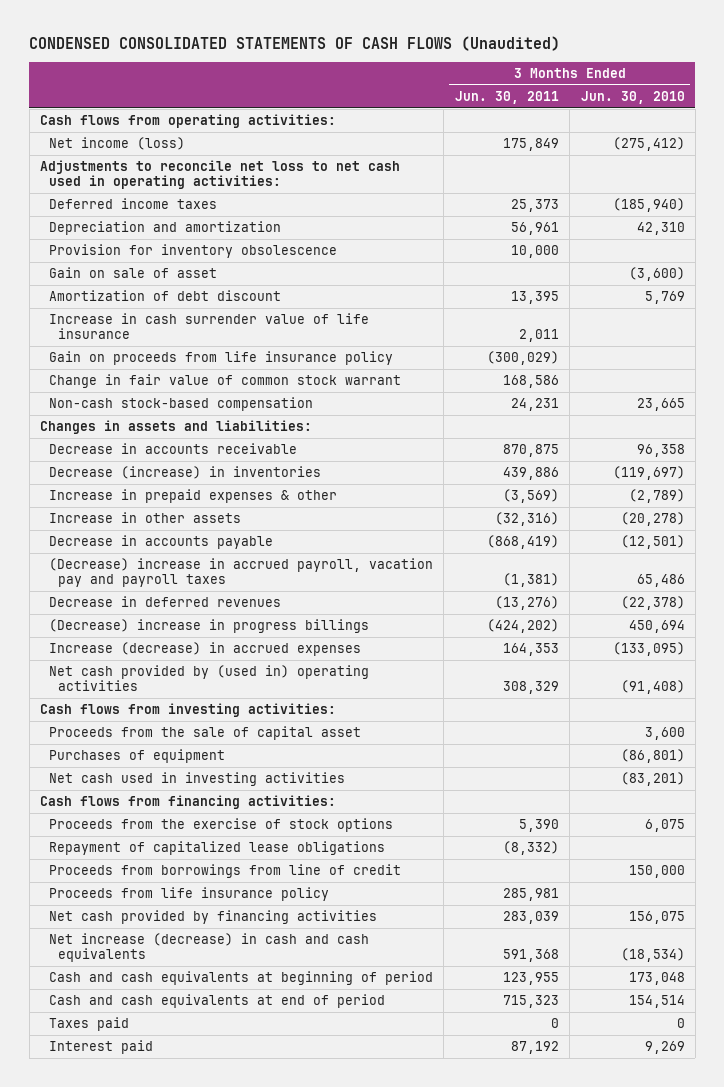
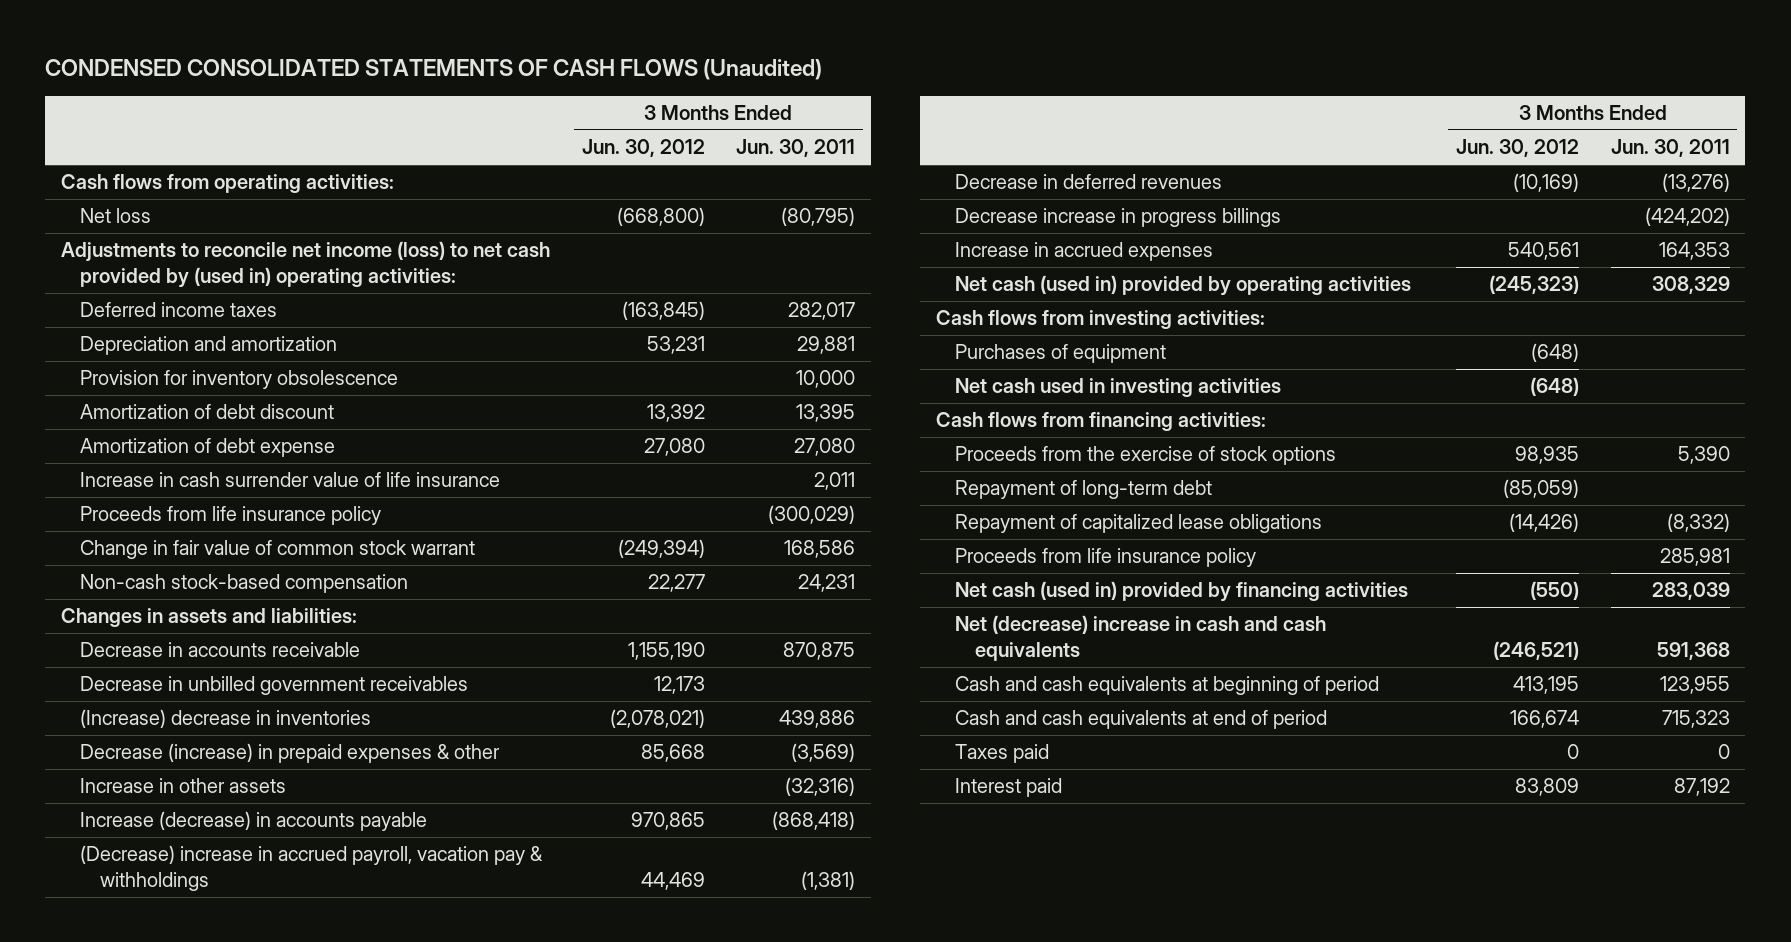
[580,91,685,105] Jun. 30, 2010 -> none
none -> [581,139,705,158] Jun. 30, 2012
[49,137,186,151] Net income (loss) -> [80,208,152,224] Net loss
[502,138,559,152] 175,849 -> [780,207,855,227] (80,795)
[39,160,400,190] Adjustments to reconcile net loss to net cash used in operating activities: -> [61,241,551,288] Adjustments to reconcile net income (loss) to net cash provided by (used in) operating activities:
[510,199,559,213] 25,373 -> [787,302,855,321] 282,017
[510,222,559,236] 56,961 -> [796,336,855,355] 29,881
[49,267,218,279] Gain on sale of asset -> none
none -> [80,438,336,458] Amortization of debt expense
[49,351,394,366] Gain on proceeds from life insurance policy -> [80,506,382,526] Proceeds from life insurance policy
none -> [80,676,469,696] Decrease in unbilled government receivables
[49,466,322,480] Decrease (increase) in inventories -> [80,709,372,729] (Increase) decrease in inventories
[49,489,338,504] Increase in prepaid expenses & other -> [80,743,501,764] Decrease (increase) in prepaid expenses & other
[49,535,274,550] Decrease in accounts payable -> [80,811,428,832] Increase (decrease) in accounts payable
[486,535,559,550] (868,419) -> [771,811,855,831] (868,418)
[49,558,434,588] (Decrease) increase in accrued payroll, vacation pay and payroll taxes -> [80,845,544,891] (Decrease) increase in accrued payroll, vacation pay & withholdings
[49,619,370,634] (Decrease) increase in progress billings -> [955,208,1282,228] Decrease increase in progress billings
[49,642,362,657] Increase (decrease) in accrued expenses -> [955,242,1214,262] Increase in accrued expenses
[49,665,370,692] Net cash provided by (used in) operating activities -> [955,275,1412,297] Net cash (used in) provided by operating activities
[49,726,362,741] Proceeds from the sale of capital asset -> none
none -> [955,480,1213,500] Repayment of long-term debt
[49,864,402,879] Proceeds from borrowings from line of credit -> none
[49,910,378,925] Net cash provided by financing activities -> [955,581,1409,603] Net cash (used in) provided by financing activities
[49,933,370,963] Net increase (decrease) in cash and cash equivalents -> [955,615,1327,661] Net (decrease) increase in cash and cash equivalents

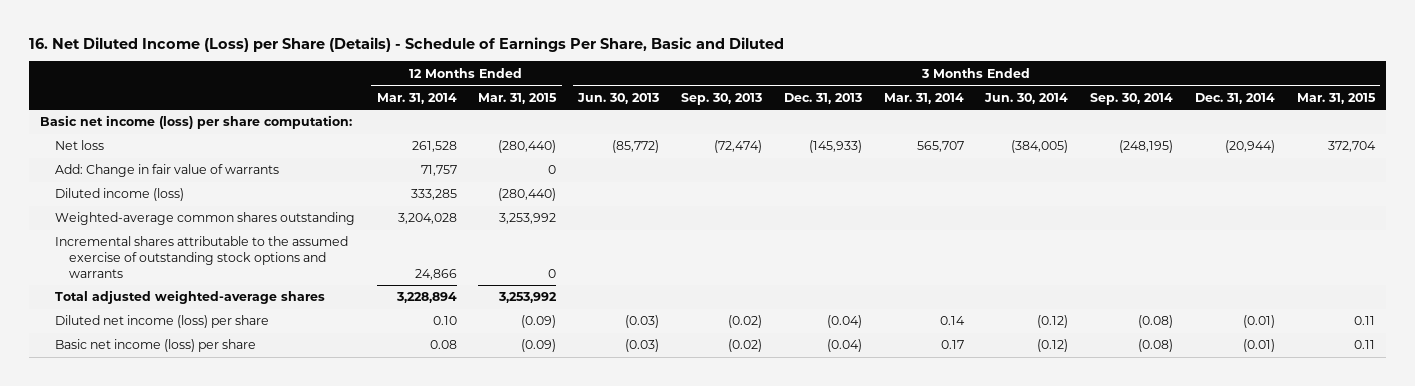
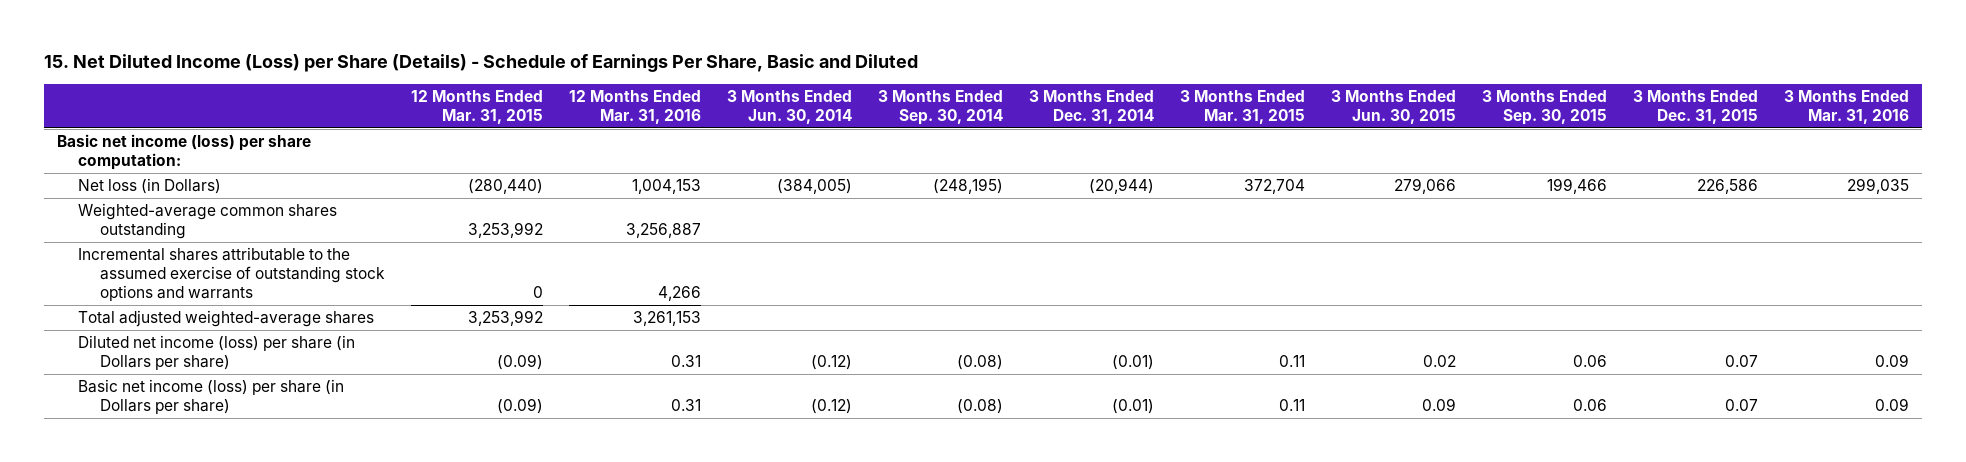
[29,36,785,52] 16. Net Diluted Income (Loss) per Share (Details) - Schedule of Earnings Per Share, Basic and Diluted -> [44,54,919,73] 15. Net Diluted Income (Loss) per Share (Details) - Schedule of Earnings Per Share, Basic and Diluted
[376,92,457,104] Mar. 31, 2014 -> none
[577,92,660,104] Jun. 30, 2013 -> none
[680,92,762,105] Sep. 30, 2013 -> none
[783,92,862,104] Dec. 31, 2013 -> none
[883,92,964,104] Mar. 31, 2014 -> none
none -> [568,89,701,124] 12 Months Ended Mar. 31, 2016
none -> [1330,89,1456,124] 3 Months Ended Jun. 30, 2015
none -> [1481,89,1607,125] 3 Months Ended Sep. 30, 2015
none -> [1632,89,1758,124] 3 Months Ended Dec. 31, 2015
none -> [1783,89,1909,124] 3 Months Ended Mar. 31, 2016
[54,164,279,178] Add: Change in fair value of warrants -> none
[54,188,184,202] Diluted income (loss) -> none
[54,140,104,151] Net loss -> [78,178,222,195] Net loss (in Dollars)
[54,315,269,329] Diluted net income (loss) per share -> [78,335,356,371] Diluted net income (loss) per share (in Dollars per share)
[54,339,256,353] Basic net income (loss) per share -> [78,379,345,415] Basic net income (loss) per share (in Dollars per share)

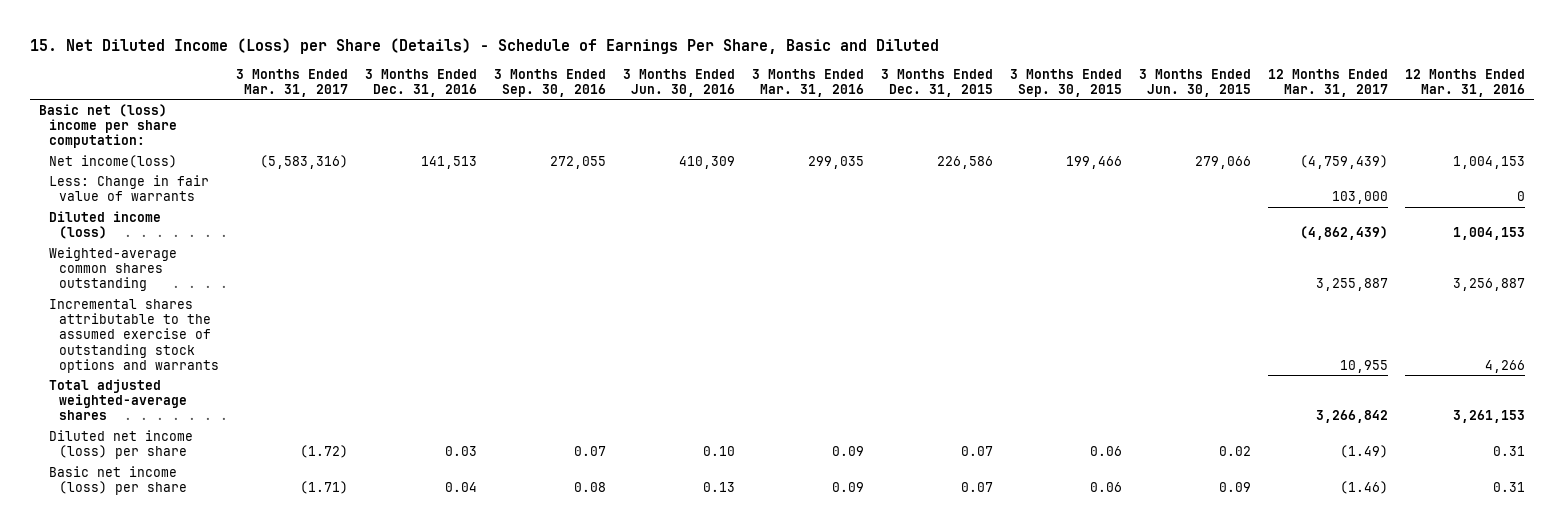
[410,89,543,124] 12 Months Ended Mar. 31, 2015 -> none
[726,89,852,124] 3 Months Ended Jun. 30, 2014 -> none
[877,89,1003,125] 3 Months Ended Sep. 30, 2014 -> none
[1028,89,1154,124] 3 Months Ended Dec. 31, 2014 -> none
[1179,89,1305,124] 3 Months Ended Mar. 31, 2015 -> none
none -> [236,68,349,98] 3 Months Ended Mar. 31, 2017
none -> [365,68,478,98] 3 Months Ended Dec. 31, 2016
none -> [494,68,607,98] 3 Months Ended Sep. 30, 2016
none -> [623,68,736,98] 3 Months Ended Jun. 30, 2016
none -> [1268,68,1389,98] 12 Months Ended Mar. 31, 2017
[57,134,312,171] Basic net income (loss) per share computation: -> [38,103,177,149] Basic net (loss) income per share computation:
[78,178,222,195] Net loss (in Dollars) -> [48,154,177,168] Net income(loss)
none -> [48,174,209,202] Less: Change in fair value of warrants
none -> [48,210,161,240] Diluted income (loss)
[78,335,356,371] Diluted net income (loss) per share (in Dollars per share) -> [48,429,193,460] Diluted net income (loss) per share
[78,379,345,415] Basic net income (loss) per share (in Dollars per share) -> [48,465,188,496] Basic net income (loss) per share

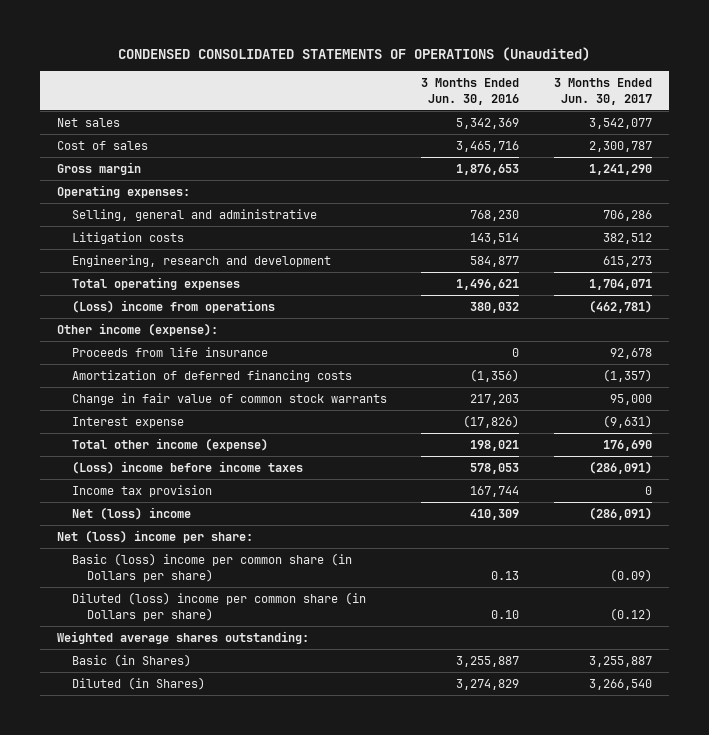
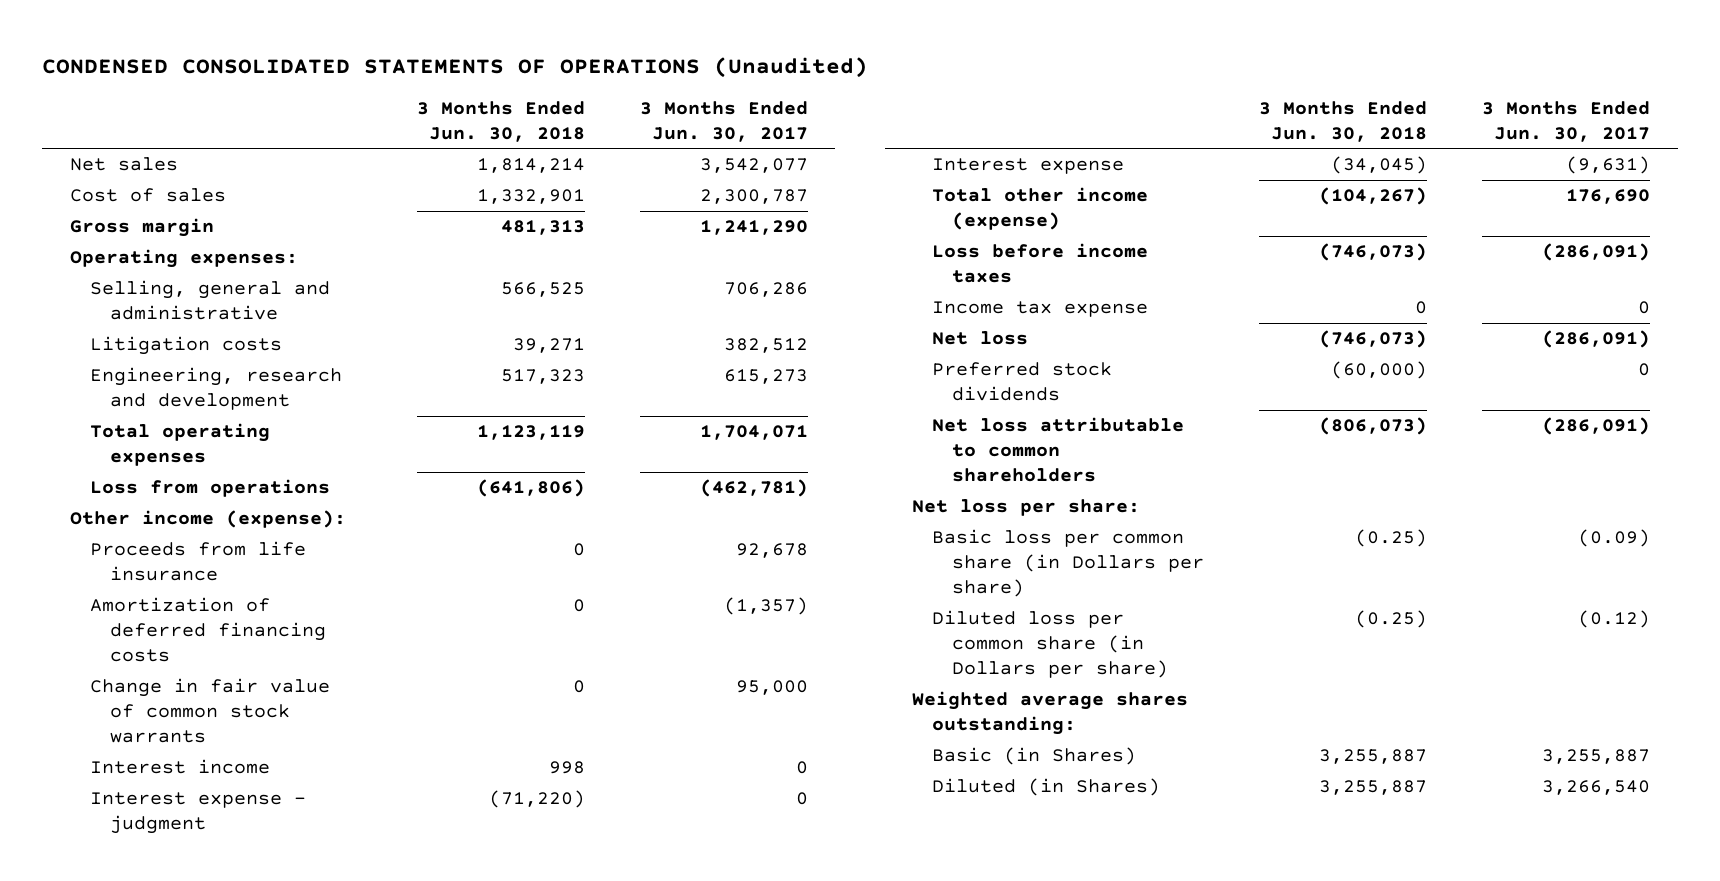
[421,78,520,105] 3 Months Ended Jun. 30, 2016 -> none
none -> [416,100,585,143] 3 Months Ended Jun. 30, 2018
[71,300,275,314] (Loss) income from operations -> [89,479,330,498] Loss from operations
none -> [89,759,270,775] Interest income
none -> [89,792,306,835] Interest expense - judgment
[71,461,303,475] (Loss) income before income taxes -> [932,243,1149,284] Loss before income taxes
[71,485,212,498] Income tax provision -> [932,301,1149,318] Income tax expense
[71,507,191,521] Net (loss) income -> [932,331,1029,346] Net loss
none -> [932,362,1113,402] Preferred stock dividends
none -> [932,417,1185,483] Net loss attributable to common shareholders
[56,530,253,544] Net (loss) income per share: -> [912,499,1141,517] Net loss per share:
[71,553,352,582] Basic (loss) income per common share (in Dollars per share) -> [932,529,1205,598] Basic loss per common share (in Dollars per share)
[71,592,366,621] Diluted (loss) income per common share (in Dollars per share) -> [932,610,1169,679] Diluted loss per common share (in Dollars per share)

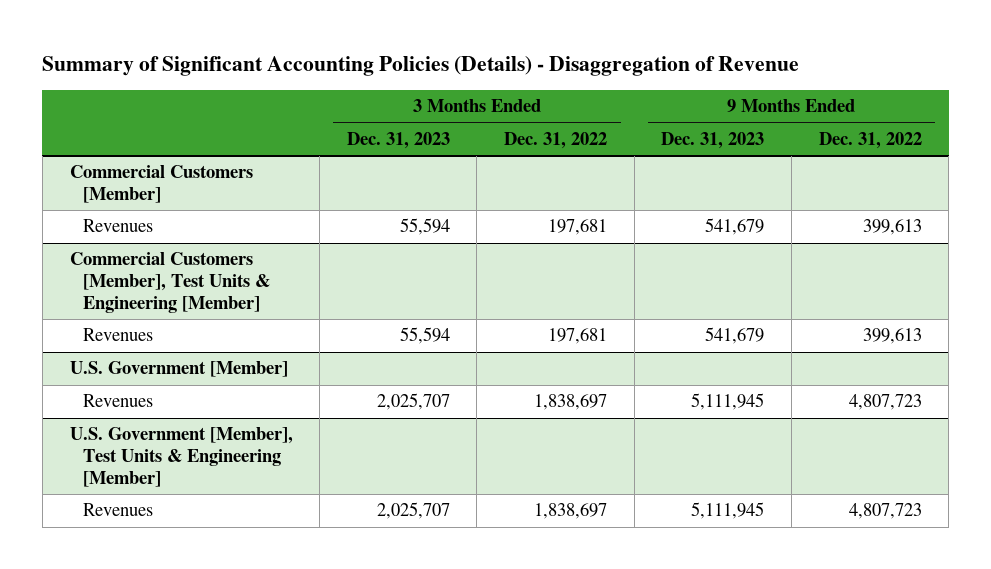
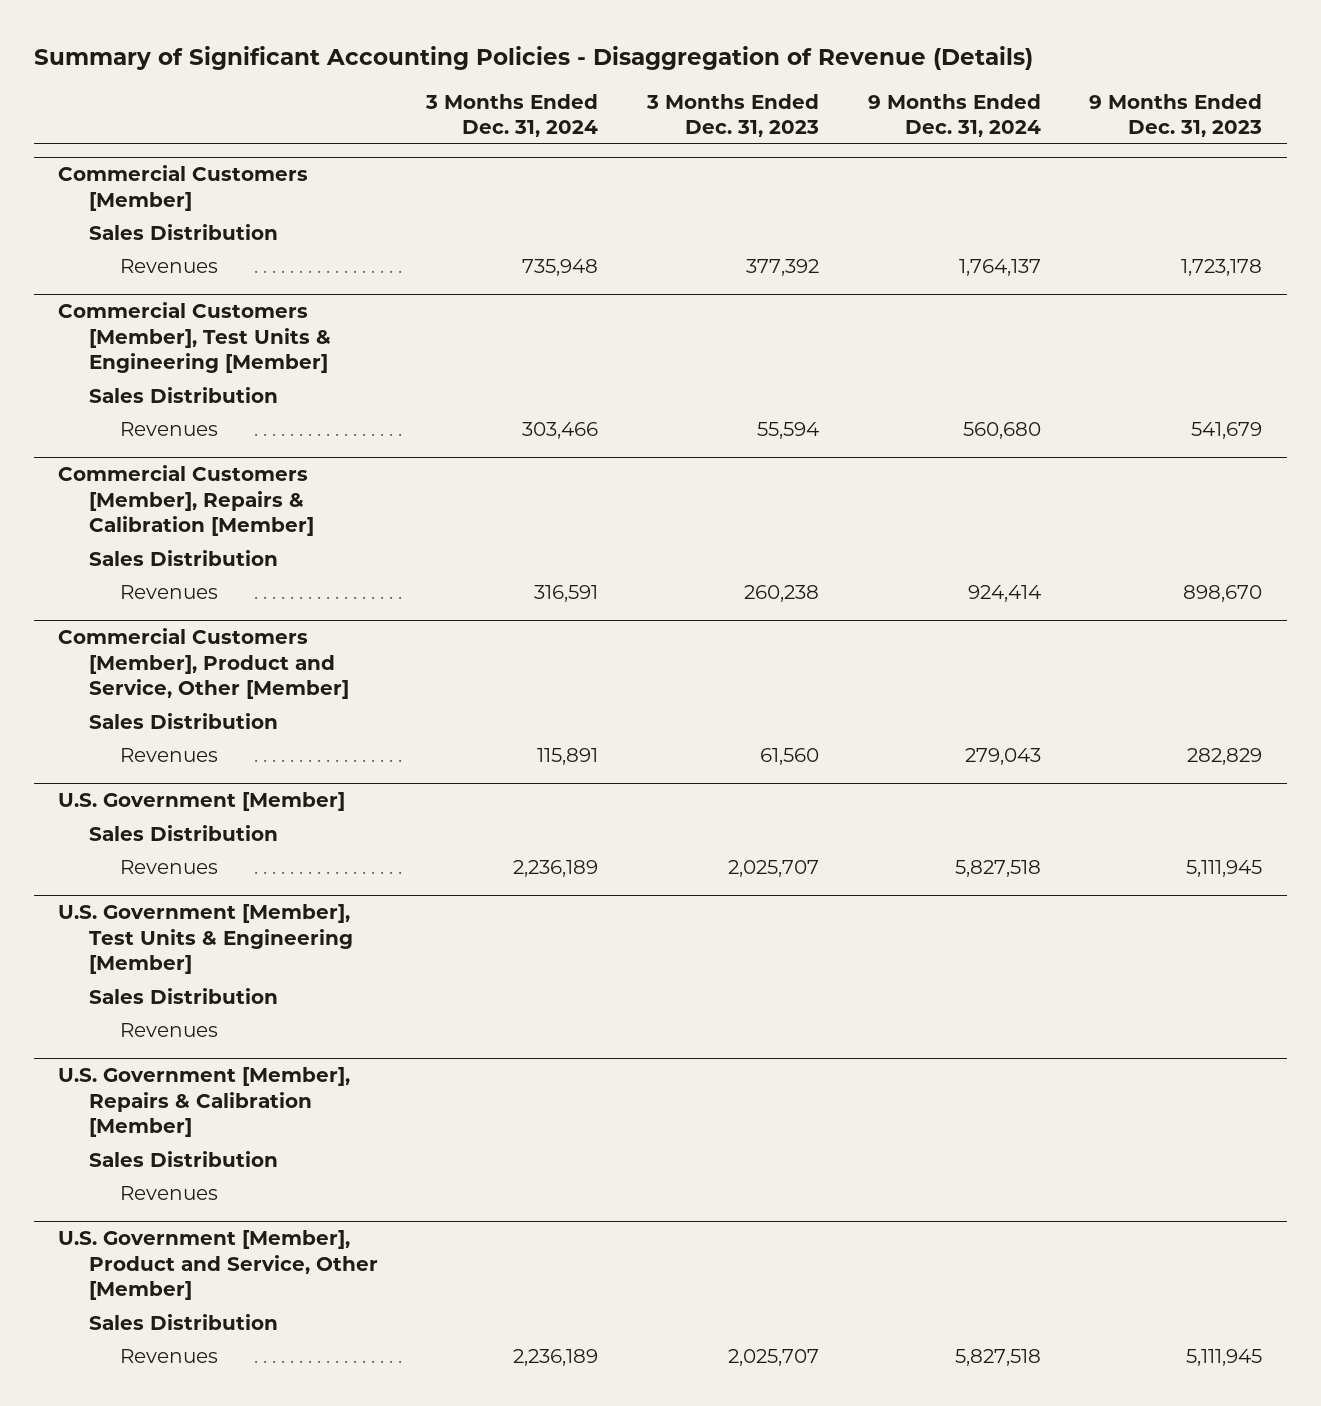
[42,56,800,77] Summary of Significant Accounting Policies (Details) - Disaggregation of Revenue -> [33,45,1033,70] Summary of Significant Accounting Policies - Disaggregation of Revenue (Details)
[504,131,608,149] Dec. 31, 2022 -> none
[818,131,922,149] Dec. 31, 2022 -> none
none -> [425,93,599,137] 3 Months Ended Dec. 31, 2024
none -> [867,93,1041,137] 9 Months Ended Dec. 31, 2024
none -> [88,223,278,240] Sales Distribution
[399,218,450,236] 55,594 -> [746,258,820,276] 377,392
[705,218,765,236] 541,679 -> [1181,258,1263,276] 1,723,178
none -> [88,386,278,403] Sales Distribution
none -> [58,465,314,536] Commercial Customers [Member], Repairs & Calibration [Member]
none -> [88,549,278,566] Sales Distribution
none -> [119,584,218,599] Revenues
none -> [58,628,349,699] Commercial Customers [Member], Product and Service, Other [Member]
none -> [88,712,278,729] Sales Distribution
none -> [119,747,218,762] Revenues
none -> [88,824,278,841] Sales Distribution
none -> [88,987,278,1004] Sales Distribution
none -> [119,1022,218,1037] Revenues
none -> [58,1067,351,1137] U.S. Government [Member], Repairs & Calibration [Member]
none -> [88,1150,278,1167] Sales Distribution
none -> [119,1185,218,1200] Revenues
none -> [58,1230,378,1300] U.S. Government [Member], Product and Service, Other [Member]
none -> [88,1313,278,1330] Sales Distribution

